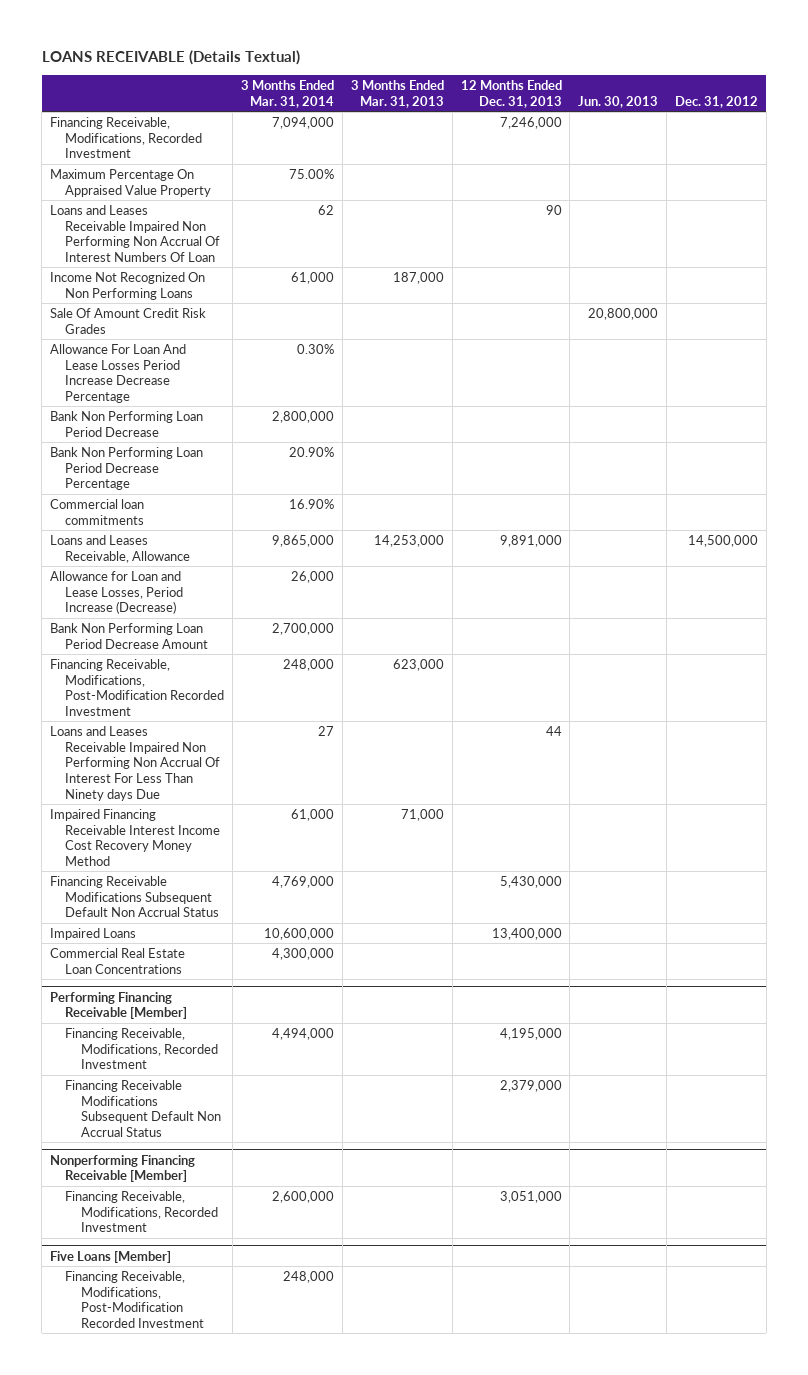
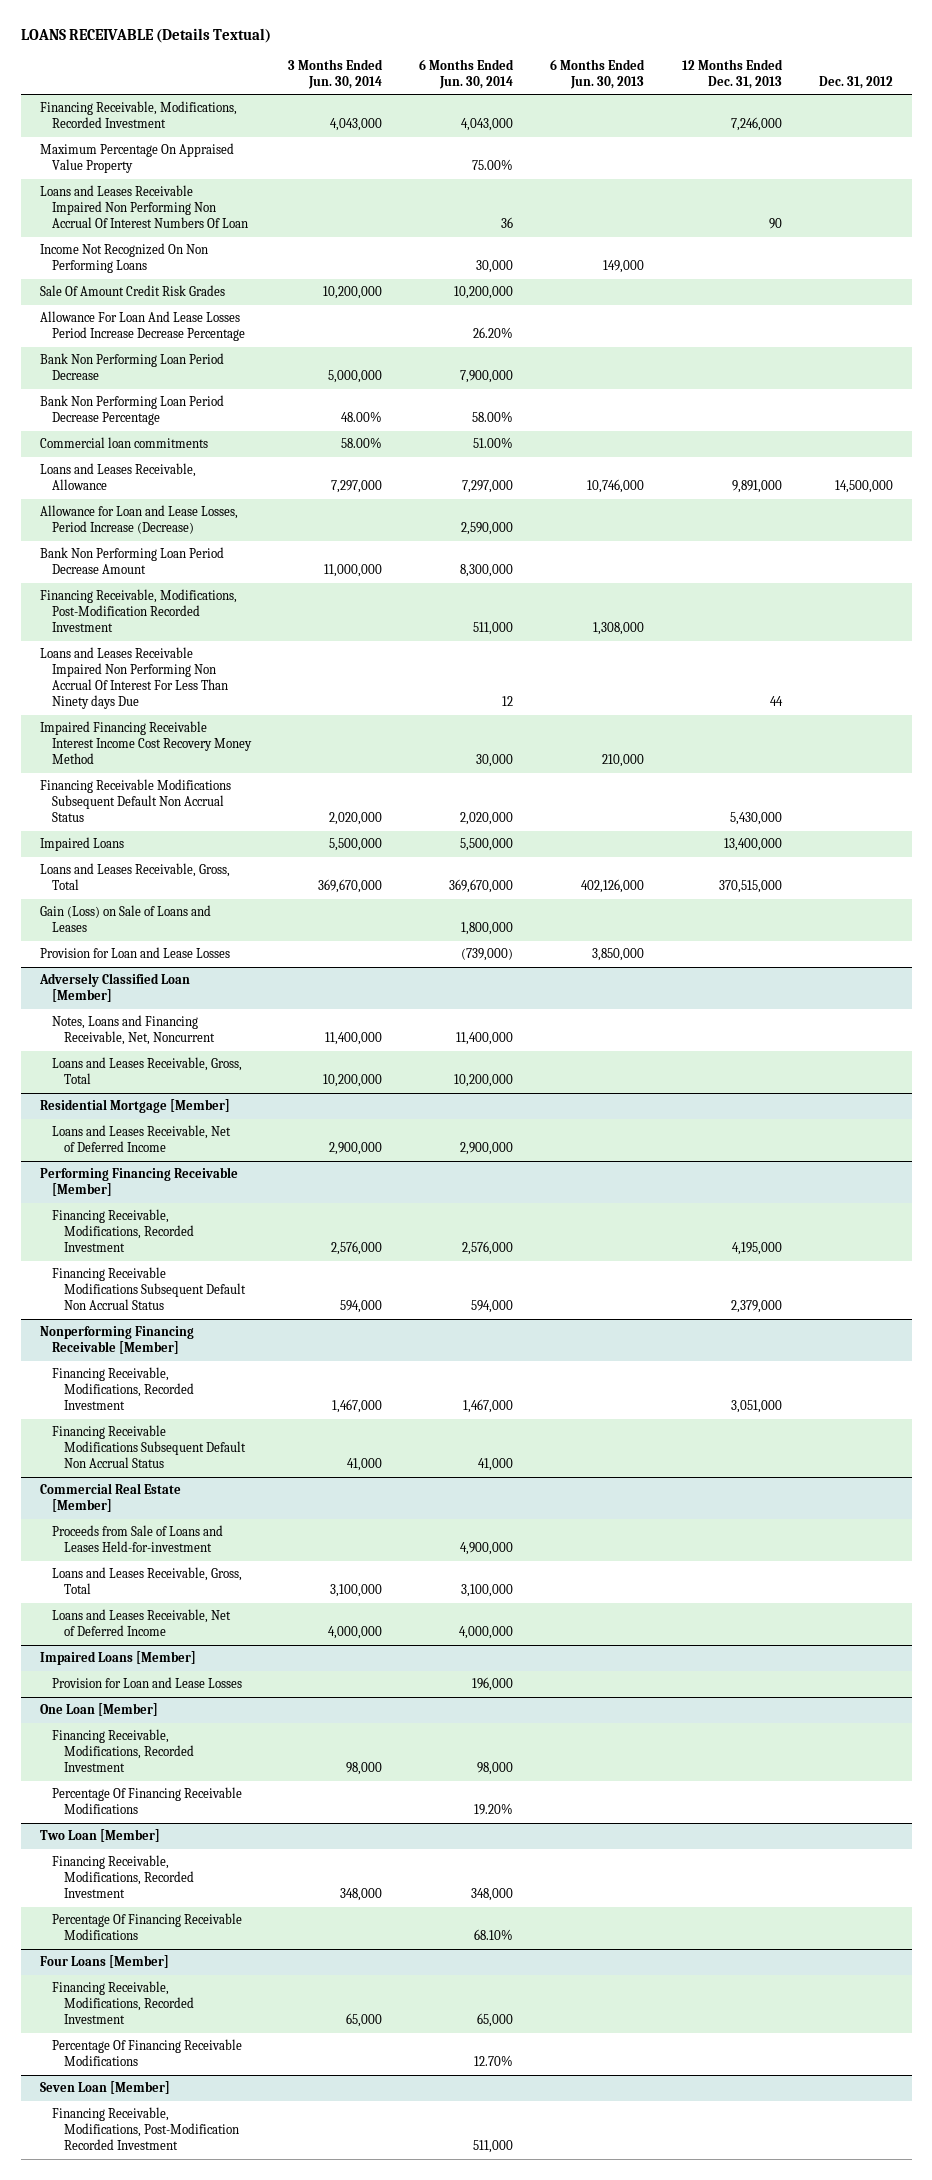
[241,80,335,108] 3 Months Ended Mar. 31, 2014 -> none
[350,80,444,108] 3 Months Ended Mar. 31, 2013 -> none
[578,95,659,108] Jun. 30, 2013 -> none
none -> [287,58,383,89] 3 Months Ended Jun. 30, 2014
none -> [419,58,515,89] 6 Months Ended Jun. 30, 2014
none -> [550,58,646,89] 6 Months Ended Jun. 30, 2013
[49,947,185,974] Commercial Real Estate Loan Concentrations -> none
none -> [39,863,230,891] Loans and Leases Receivable, Gross, Total
none -> [39,905,211,933] Gain (Loss) on Sale of Loans and Leases
none -> [39,947,230,959] Provision for Loan and Lease Losses
none -> [38,973,190,1003] Adversely Classified Loan [Member]
none -> [51,1015,215,1046] Notes, Loans and Financing Receivable, Net, Noncurrent
none -> [51,1057,242,1085] Loans and Leases Receivable, Gross, Total
none -> [39,1099,230,1114] Residential Mortgage [Member]
none -> [51,1125,231,1153] Loans and Leases Receivable, Net of Deferred Income
[49,1250,171,1263] Five Loans [Member] -> none
[65,1270,204,1329] Financing Receivable, Modifications, Post-Modification Recorded Investment -> none
none -> [51,1425,246,1469] Financing Receivable Modifications Subsequent Default Non Accrual Status
none -> [39,1483,181,1513] Commercial Real Estate [Member]
none -> [51,1525,223,1553] Proceeds from Sale of Loans and Leases Held-for-investment
none -> [51,1567,242,1595] Loans and Leases Receivable, Gross, Total
none -> [51,1609,231,1637] Loans and Leases Receivable, Net of Deferred Income
none -> [39,1651,196,1666] Impaired Loans [Member]
none -> [51,1677,242,1689] Provision for Loan and Lease Losses
none -> [39,1703,158,1717] One Loan [Member]
none -> [51,1729,194,1773] Financing Receivable, Modifications, Recorded Investment
none -> [51,1787,242,1815] Percentage Of Financing Receivable Modifications
none -> [39,1829,160,1843] Two Loan [Member]
none -> [51,1855,194,1899] Financing Receivable, Modifications, Recorded Investment
none -> [51,1913,242,1941] Percentage Of Financing Receivable Modifications
none -> [39,1955,169,1969] Four Loans [Member]
none -> [51,1981,194,2025] Financing Receivable, Modifications, Recorded Investment
none -> [51,2039,242,2067] Percentage Of Financing Receivable Modifications
none -> [39,2081,170,2095] Seven Loan [Member]
none -> [51,2107,239,2151] Financing Receivable, Modifications, Post-Modification Recorded Investment

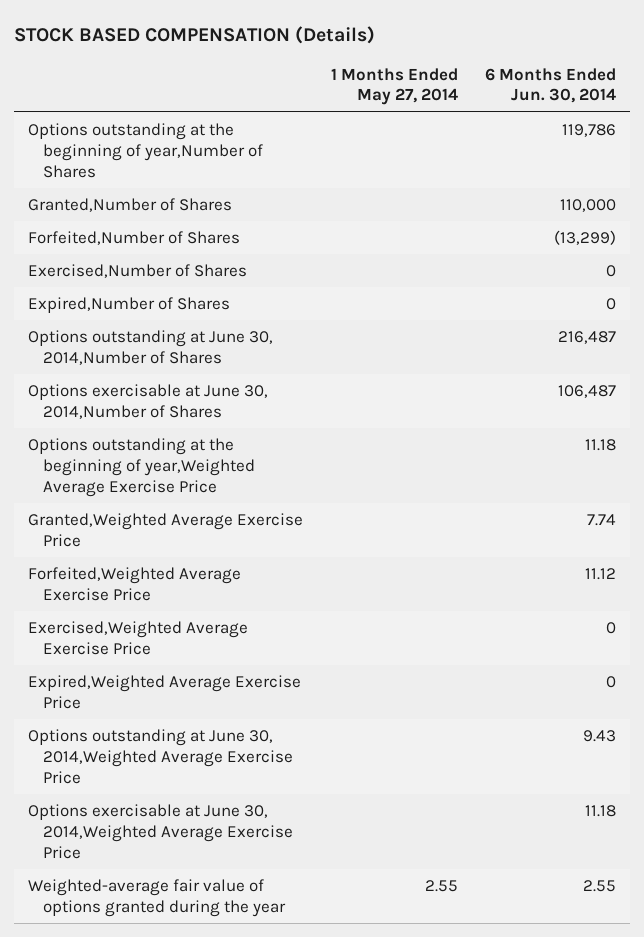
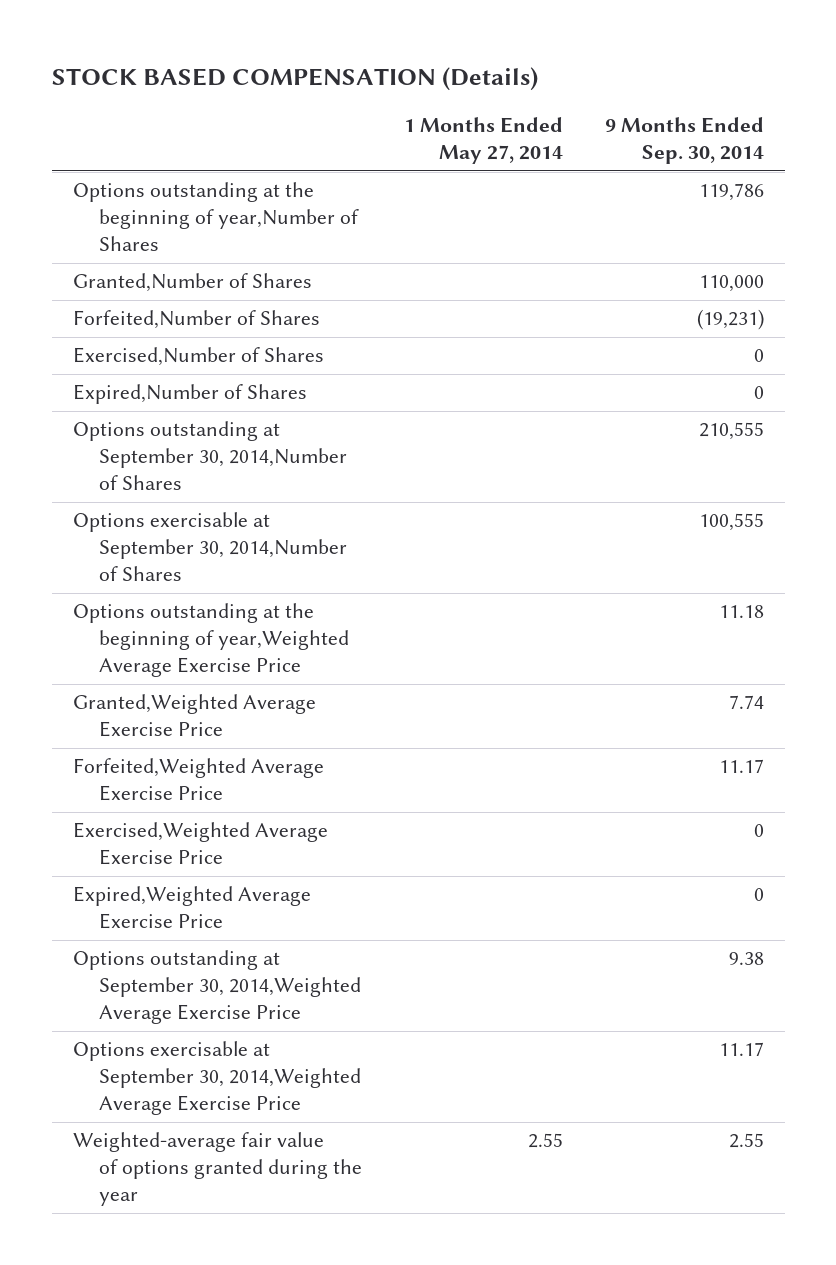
[485,67,617,104] 6 Months Ended Jun. 30, 2014 -> none
none -> [604,117,764,165] 9 Months Ended Sep. 30, 2014
[27,329,273,365] Options outstanding at June 30, 2014,Number of Shares -> [72,421,347,491] Options outstanding at September 30, 2014,Number of Shares
[27,383,268,419] Options exercisable at June 30, 2014,Number of Shares -> [72,512,347,582] Options exercisable at September 30, 2014,Number of Shares
[27,728,293,784] Options outstanding at June 30, 2014,Weighted Average Exercise Price -> [72,950,361,1025] Options outstanding at September 30, 2014,Weighted Average Exercise Price
[27,803,293,859] Options exercisable at June 30, 2014,Weighted Average Exercise Price -> [72,1041,361,1116] Options exercisable at September 30, 2014,Weighted Average Exercise Price

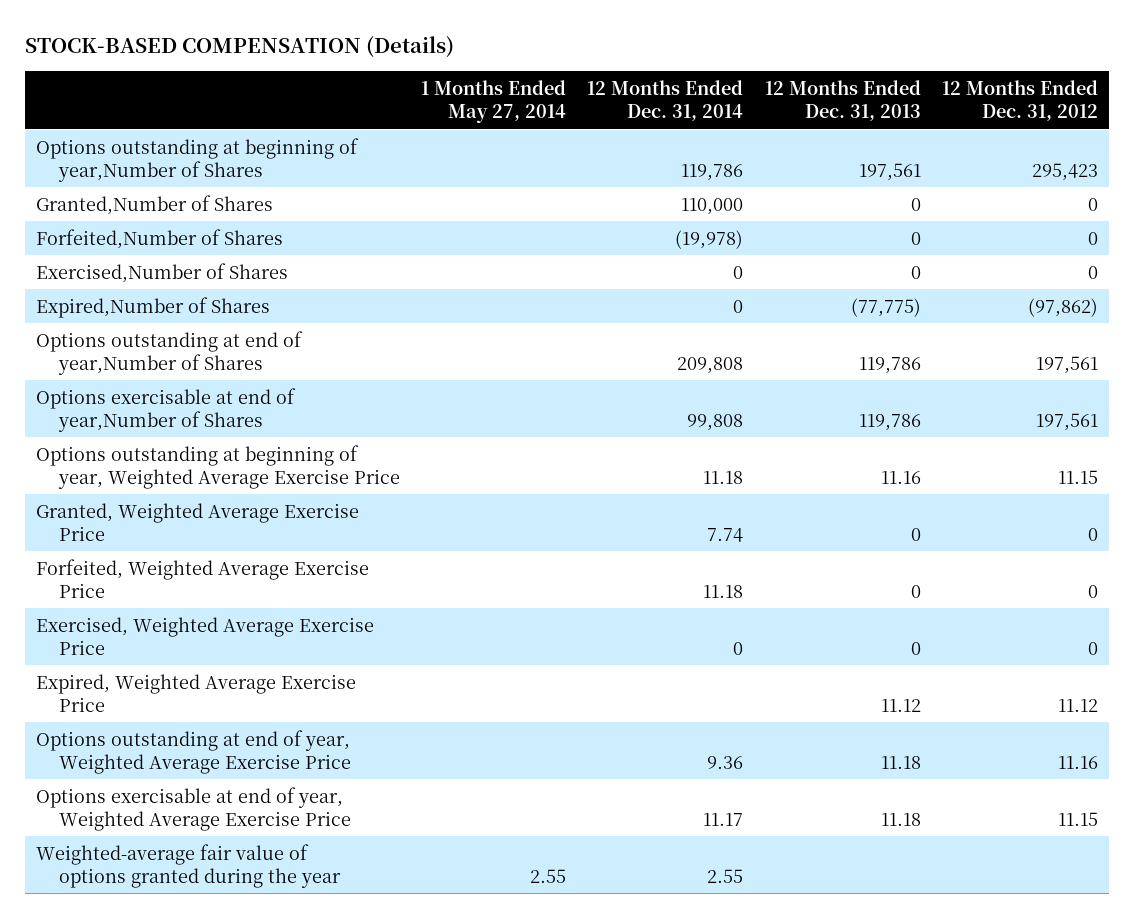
[51,67,538,92] STOCK BASED COMPENSATION (Details) -> [25,36,455,59] STOCK-BASED COMPENSATION (Details)
[604,117,764,165] 9 Months Ended Sep. 30, 2014 -> none
none -> [587,80,744,122] 12 Months Ended Dec. 31, 2014
none -> [764,80,921,122] 12 Months Ended Dec. 31, 2013
none -> [942,80,1099,122] 12 Months Ended Dec. 31, 2012
[72,182,359,252] Options outstanding at the beginning of year,Number of Shares -> [36,137,360,182] Options outstanding at beginning of year,Number of Shares
[72,421,347,491] Options outstanding at September 30, 2014,Number of Shares -> [36,330,304,375] Options outstanding at end of year,Number of Shares
[72,512,347,582] Options exercisable at September 30, 2014,Number of Shares -> [36,387,297,432] Options exercisable at end of year,Number of Shares
[72,603,349,678] Options outstanding at the beginning of year,Weighted Average Exercise Price -> [36,444,400,489] Options outstanding at beginning of year, Weighted Average Exercise Price
[72,694,316,738] Granted,Weighted Average Exercise Price -> [36,502,360,541] Granted, Weighted Average Exercise Price
[72,758,324,802] Forfeited,Weighted Average Exercise Price -> [36,558,370,598] Forfeited, Weighted Average Exercise Price
[72,822,328,866] Exercised,Weighted Average Exercise Price -> [36,616,375,655] Exercised, Weighted Average Exercise Price
[72,886,311,930] Expired,Weighted Average Exercise Price -> [36,673,357,712] Expired, Weighted Average Exercise Price
[72,950,361,1025] Options outstanding at September 30, 2014,Weighted Average Exercise Price -> [36,729,351,774] Options outstanding at end of year, Weighted Average Exercise Price
[72,1041,361,1116] Options exercisable at September 30, 2014,Weighted Average Exercise Price -> [36,786,351,831] Options exercisable at end of year, Weighted Average Exercise Price

